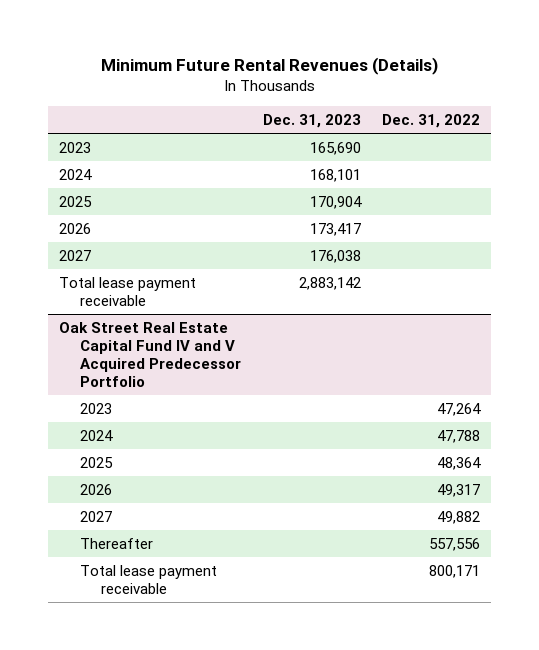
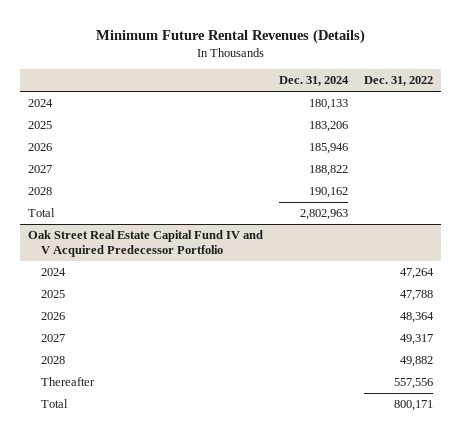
[262,113,361,128] Dec. 31, 2023 -> none
none -> [279,76,350,87] Dec. 31, 2024
[58,141,91,153] 2023 -> none
none -> [28,187,53,196] 2028
[58,276,196,306] Total lease payment receivable -> [28,208,56,218] Total
[79,402,112,414] 2023 -> [41,268,67,277] 2024
[79,429,113,441] 2024 -> [41,290,66,299] 2025
[79,456,113,468] 2025 -> [41,312,66,321] 2026
[79,483,112,495] 2026 -> [41,334,66,343] 2027
[79,510,112,522] 2027 -> [41,356,66,365] 2028
[79,564,217,594] Total lease payment receivable -> [41,399,69,409] Total

